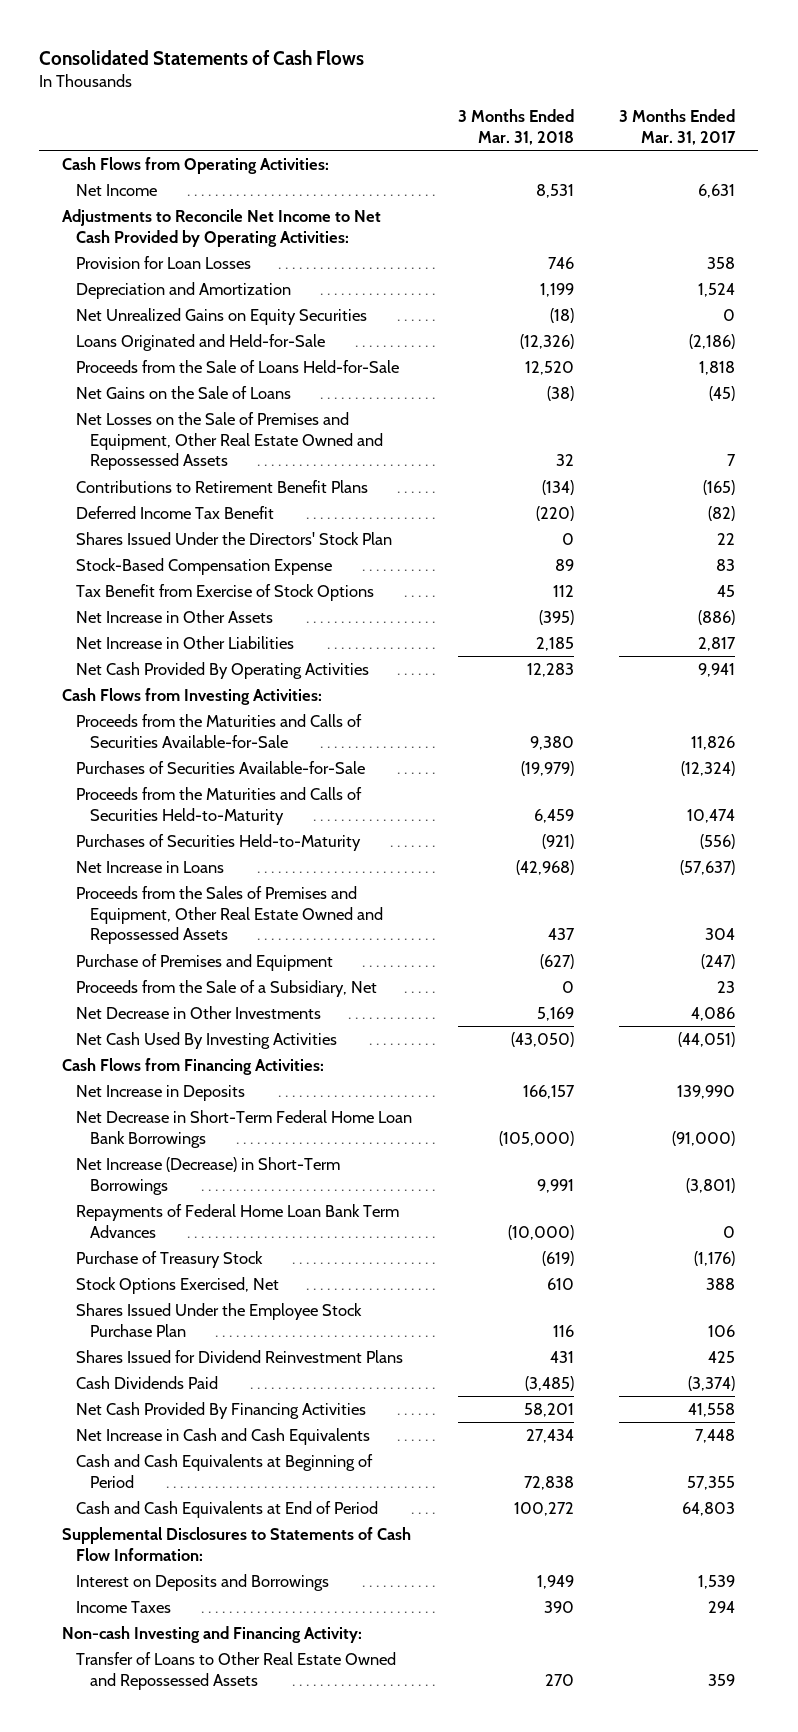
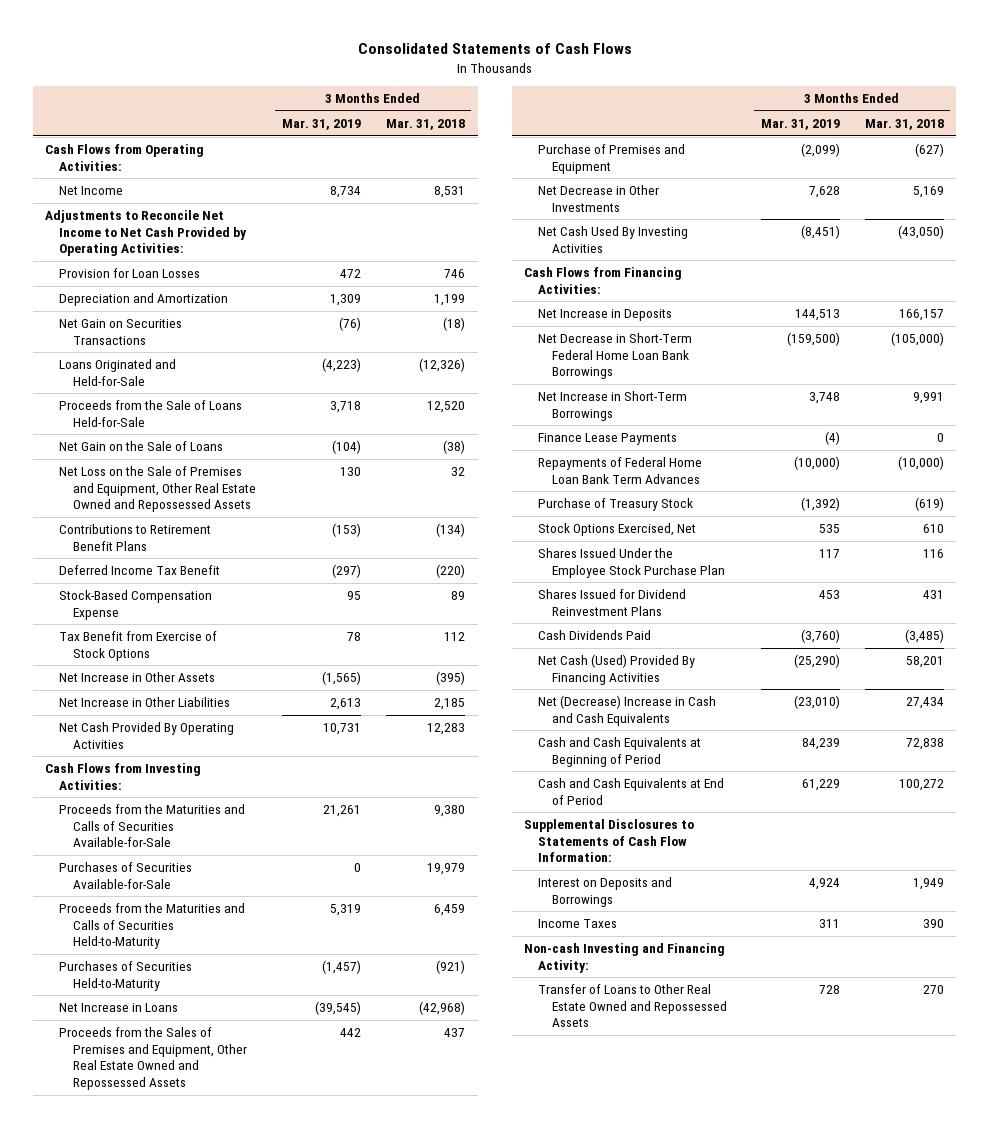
[619,109,737,145] 3 Months Ended Mar. 31, 2017 -> none
none -> [281,119,361,131] Mar. 31, 2019
[76,307,368,325] Net Unrealized Gains on Equity Securities -> [59,319,183,345] Net Gain on Securities Transactions
[76,385,292,399] Net Gains on the Sale of Loans -> [59,441,224,452] Net Gain on the Sale of Loans
[76,411,384,471] Net Losses on the Sale of Premises and Equipment, Other Real Estate Owned and Repossessed Assets -> [59,466,257,513] Net Loss on the Sale of Premises and Equipment, Other Real Estate Owned and Repossessed Assets
[76,531,393,545] Shares Issued Under the Directors' Stock Plan -> none
[520,760,574,776] (19,979) -> [426,863,465,876] 19,979
[76,979,378,997] Proceeds from the Sale of a Subsidiary, Net -> none
[76,1156,341,1195] Net Increase (Decrease) in Short-Term Borrowings -> [538,391,688,421] Net Increase in Short-Term Borrowings
none -> [538,433,678,446] Finance Lease Payments
[76,1401,367,1419] Net Cash Provided By Financing Activities -> [538,654,696,685] Net Cash (Used) Provided By Financing Activities
[76,1427,371,1445] Net Increase in Cash and Cash Equivalents -> [538,695,717,726] Net (Decrease) Increase in Cash and Cash Equivalents

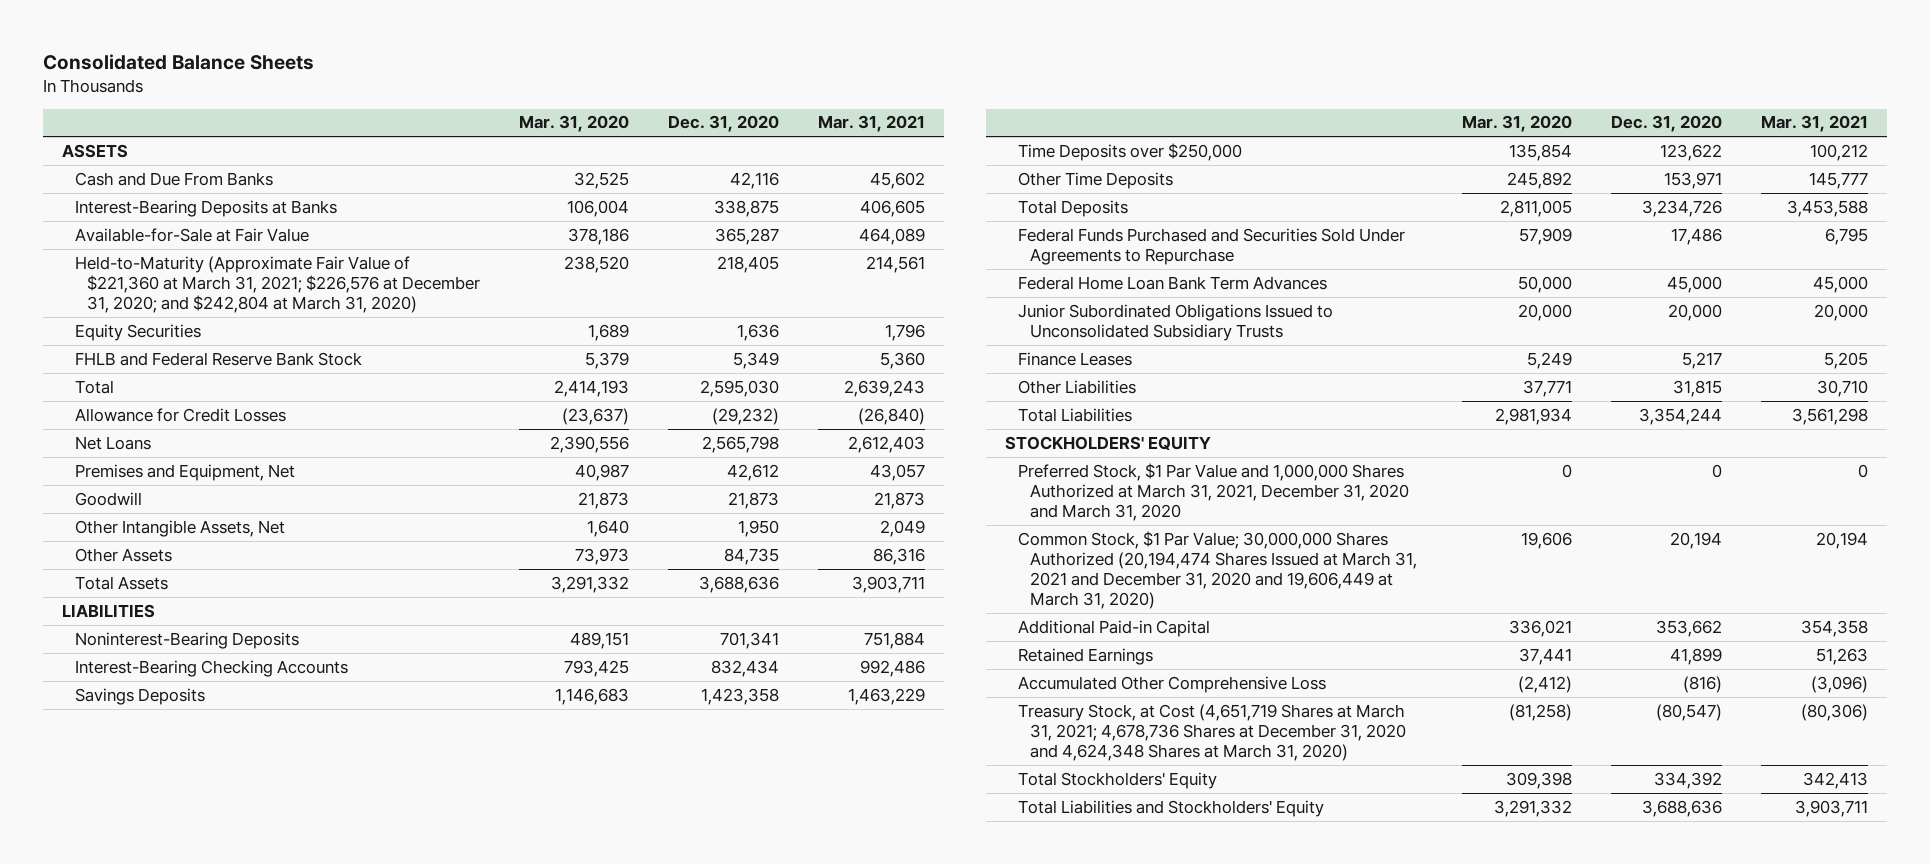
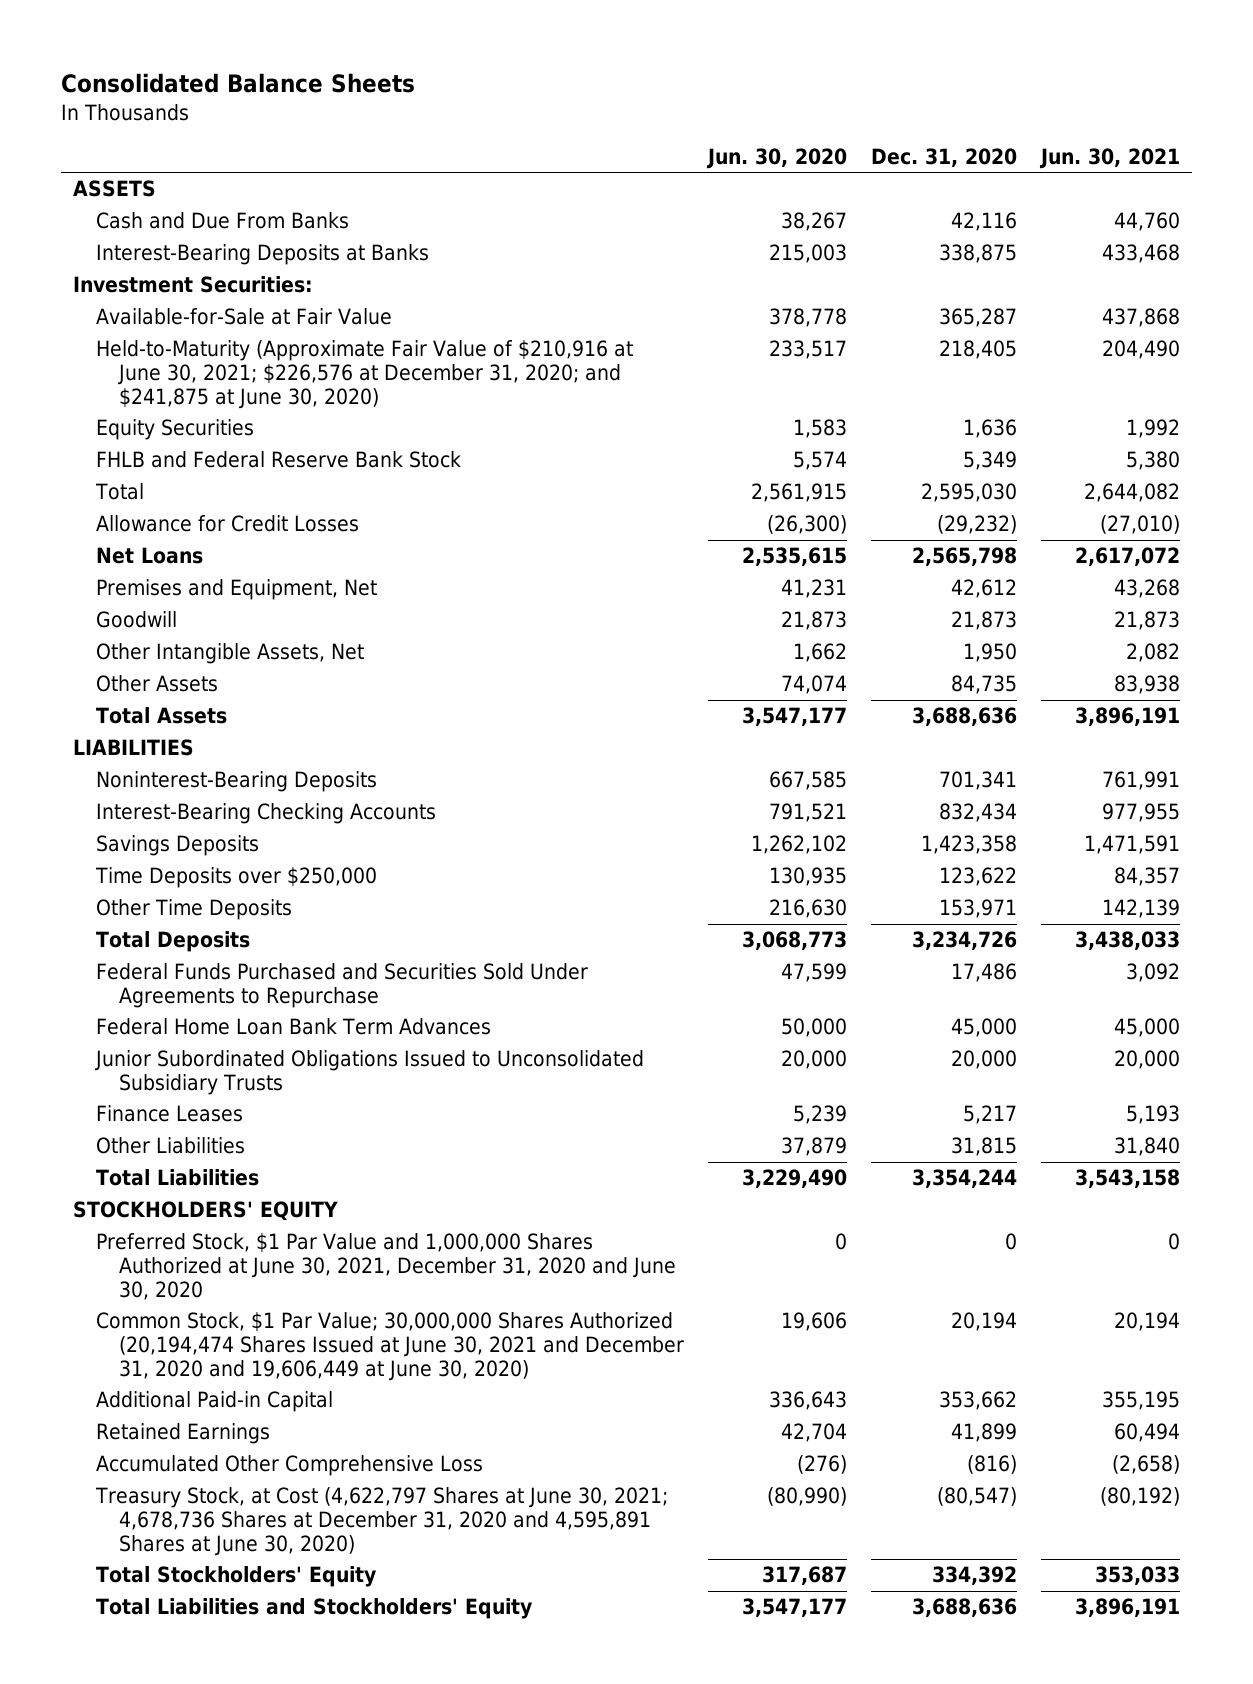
[519,115,630,133] Mar. 31, 2020 -> none
[817,115,925,133] Mar. 31, 2021 -> none
none -> [705,147,847,169] Jun. 30, 2020
none -> [1039,147,1181,169] Jun. 30, 2021
none -> [72,276,313,294] Investment Securities:
[74,255,481,314] Held-to-Maturity (Approximate Fair Value of $221,360 at March 31, 2021; $226,576 at December 31, 2020; and $242,804 at March 31, 2020) -> [95,340,633,409] Held-to-Maturity (Approximate Fair Value of $210,916 at June 30, 2021; $226,576 at December 31, 2020; and $241,875 at June 30, 2020)
[1017,462,1410,522] Preferred Stock, $1 Par Value and 1,000,000 Shares Authorized at March 31, 2021, December 31, 2020 and March 31, 2020 -> [95,1233,676,1300] Preferred Stock, $1 Par Value and 1,000,000 Shares Authorized at June 30, 2021, December 31, 2020 and June 30, 2020
[1017,530,1418,610] Common Stock, $1 Par Value; 30,000,000 Shares Authorized (20,194,474 Shares Issued at March 31, 2021 and December 31, 2020 and 19,606,449 at March 31, 2020) -> [95,1312,684,1381] Common Stock, $1 Par Value; 30,000,000 Shares Authorized (20,194,474 Shares Issued at June 30, 2021 and December 31, 2020 and 19,606,449 at June 30, 2020)
[1017,703,1407,762] Treasury Stock, at Cost (4,651,719 Shares at March 31, 2021; 4,678,736 Shares at December 31, 2020 and 4,624,348 Shares at March 31, 2020) -> [94,1487,668,1556] Treasury Stock, at Cost (4,622,797 Shares at June 30, 2021; 4,678,736 Shares at December 31, 2020 and 4,595,891 Shares at June 30, 2020)

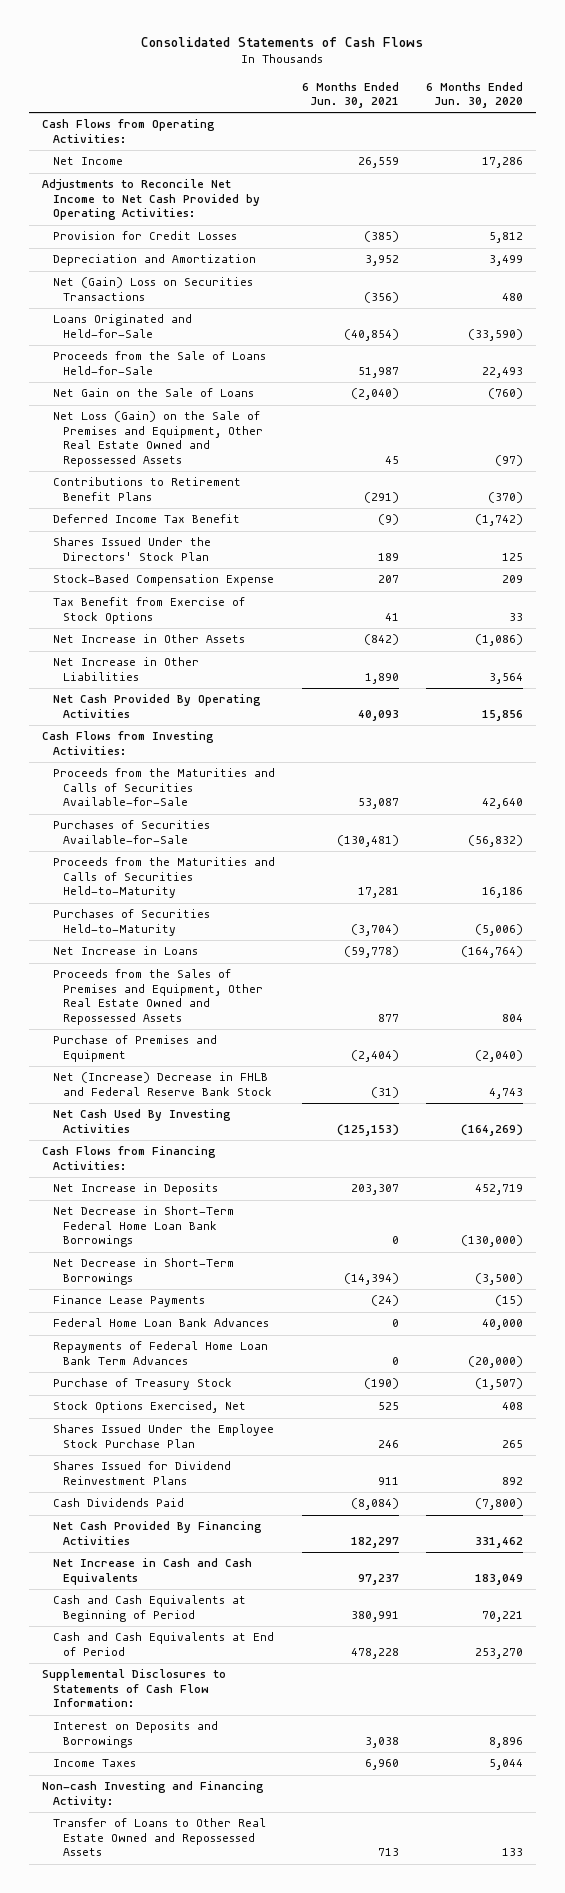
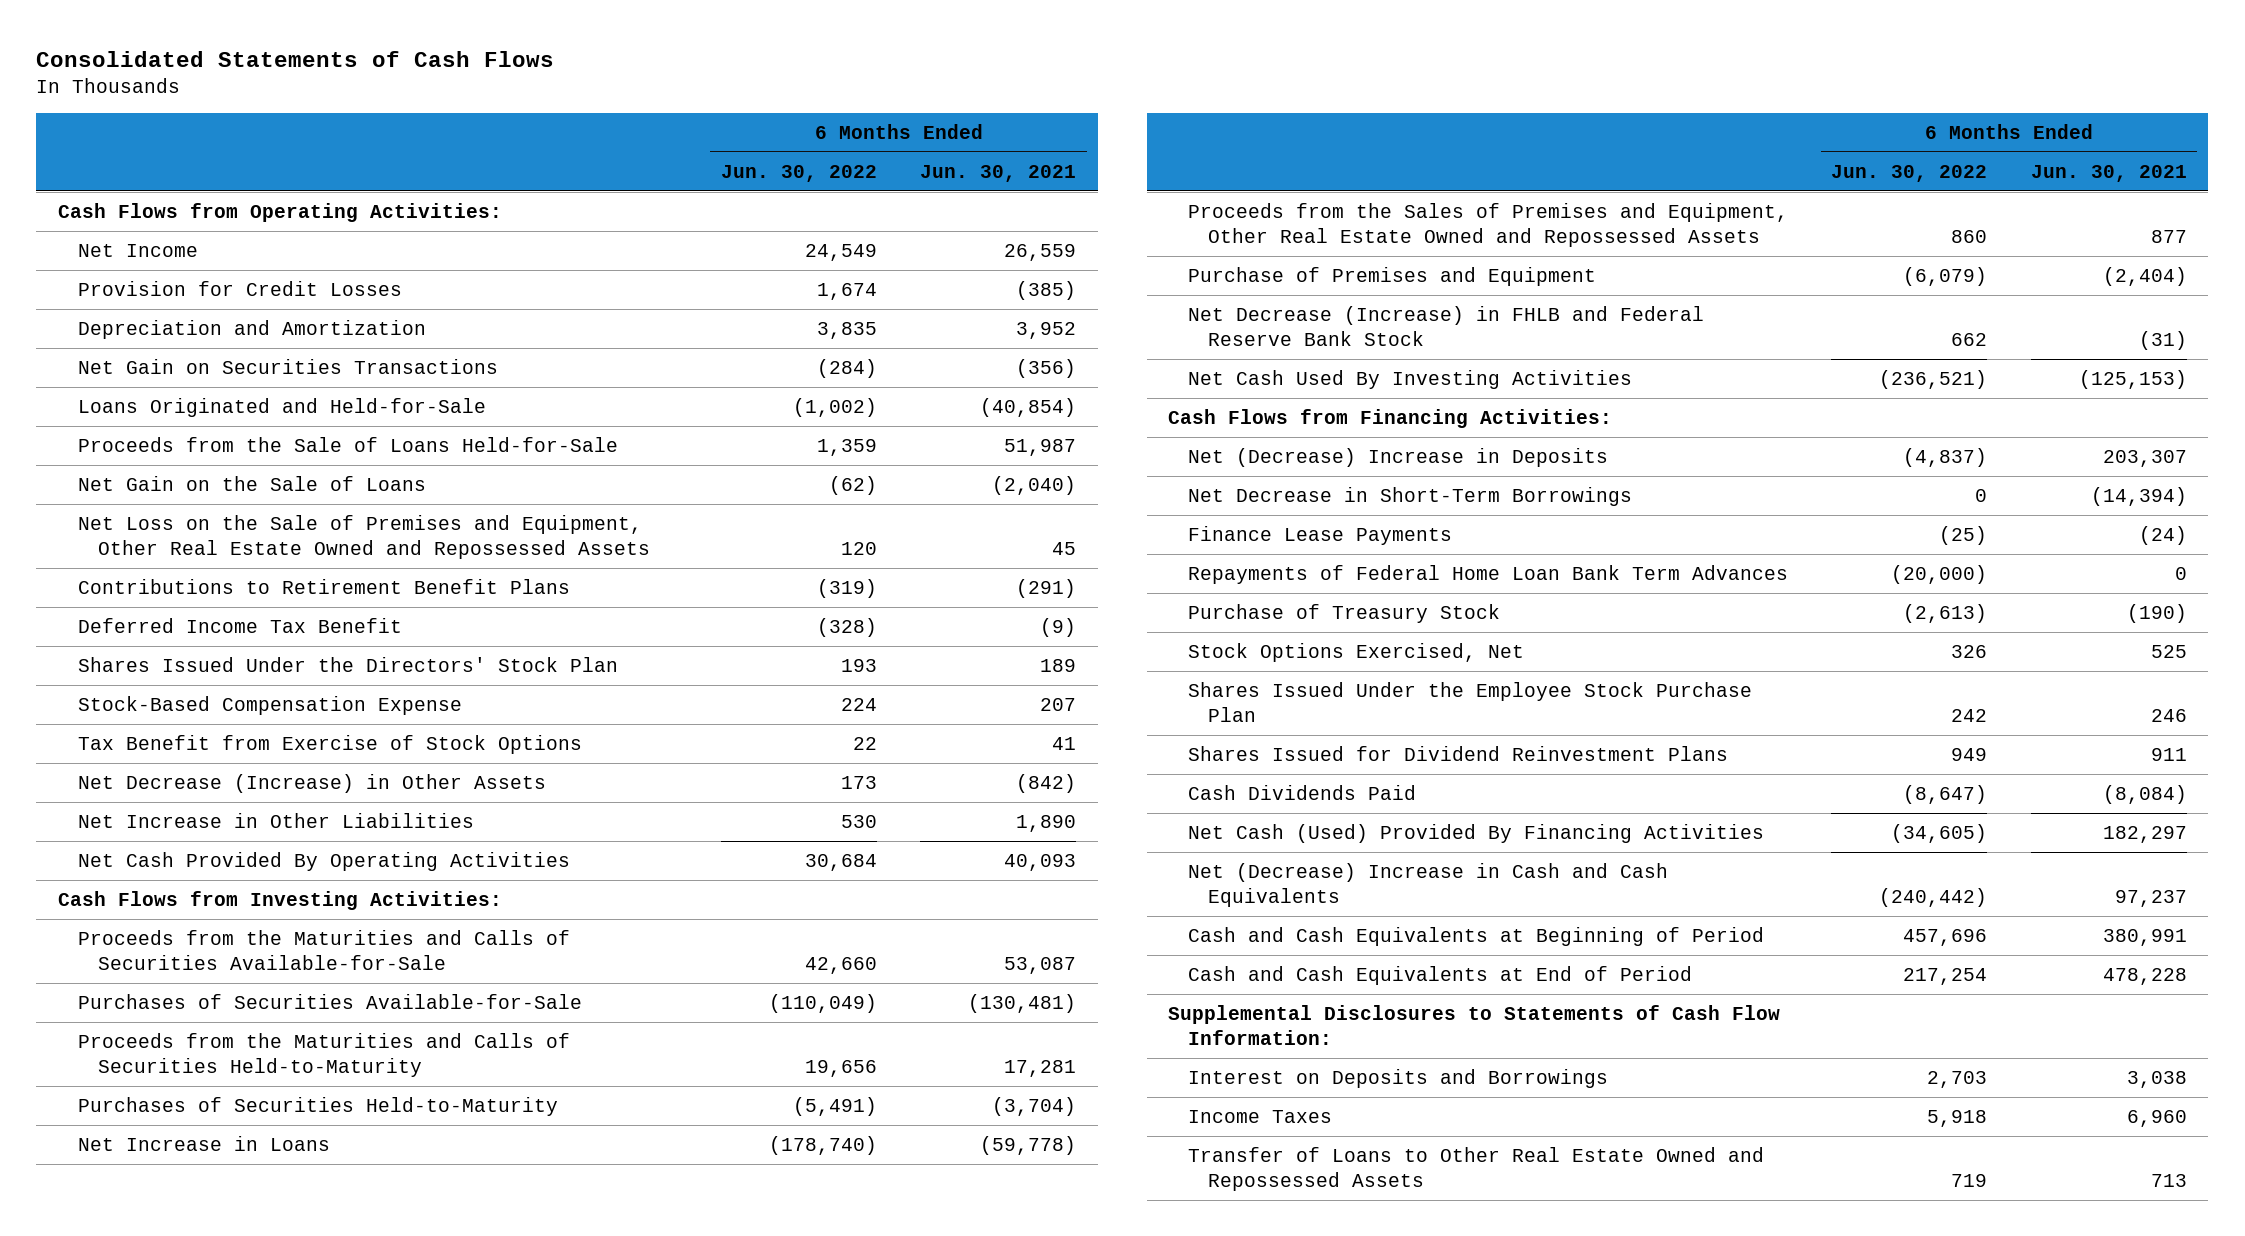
[425,81,523,109] 6 Months Ended Jun. 30, 2020 -> none
none -> [721,164,878,182] Jun. 30, 2022
[42,179,260,221] Adjustments to Reconcile Net Income to Net Cash Provided by Operating Activities: -> none
[52,277,253,301] Net (Gain) Loss on Securities Transactions -> [77,358,498,374] Net Gain on Securities Transactions
[52,411,264,467] Net Loss (Gain) on the Sale of Premises and Equipment, Other Real Estate Owned and Repossessed Assets -> [77,514,650,560] Net Loss on the Sale of Premises and Equipment, Other Real Estate Owned and Repossessed Assets
[52,634,245,644] Net Increase in Other Assets -> [77,773,546,793] Net Decrease (Increase) in Other Assets
[52,1072,273,1096] Net (Increase) Decrease in FHLB and Federal Reserve Bank Stock -> [1188,305,1705,347] Net Decrease (Increase) in FHLB and Federal Reserve Bank Stock
[52,1206,234,1248] Net Decrease in Short-Term Federal Home Loan Bank Borrowings -> none
[52,1183,218,1196] Net Increase in Deposits -> [1188,447,1609,467] Net (Decrease) Increase in Deposits
[52,1318,269,1328] Federal Home Loan Bank Advances -> none
[52,1521,262,1545] Net Cash Provided By Financing Activities -> [1188,823,1765,843] Net Cash (Used) Provided By Financing Activities
[52,1558,252,1585] Net Increase in Cash and Cash Equivalents -> [1188,862,1669,908] Net (Decrease) Increase in Cash and Cash Equivalents
[42,1781,265,1808] Non-cash Investing and Financing Activity: -> none

